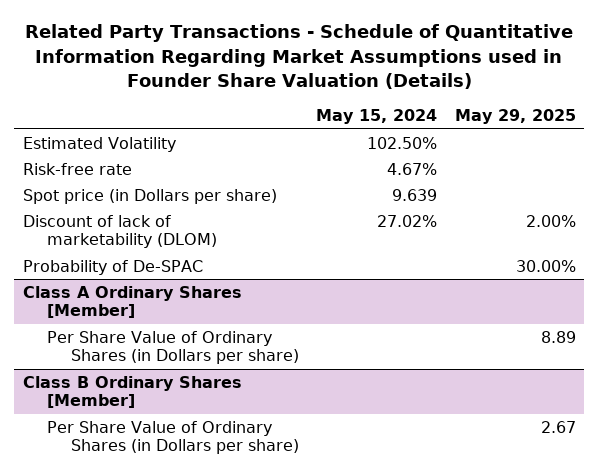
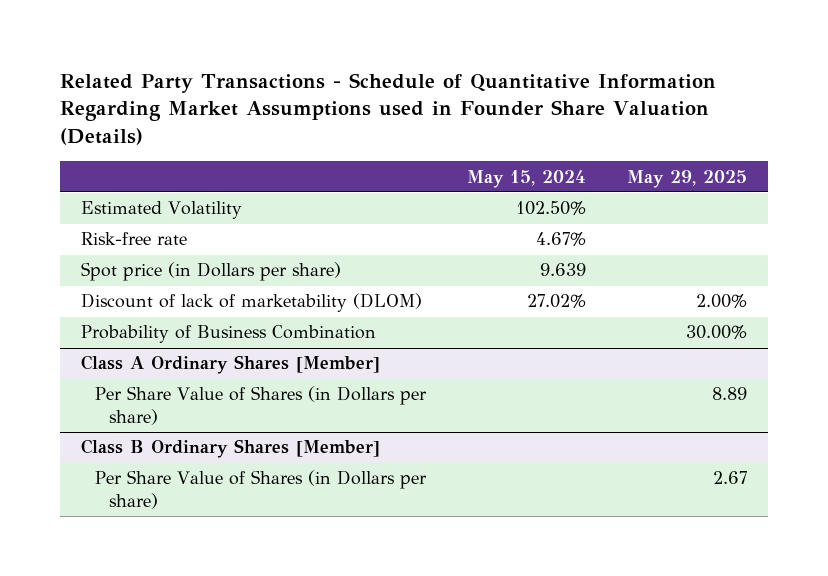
[22,259,203,275] Probability of De-SPAC -> [80,325,376,344] Probability of Business Combination
[46,330,299,365] Per Share Value of Ordinary Shares (in Dollars per share) -> [94,386,427,425] Per Share Value of Shares (in Dollars per share)
[46,420,299,455] Per Share Value of Ordinary Shares (in Dollars per share) -> [94,470,427,509] Per Share Value of Shares (in Dollars per share)

